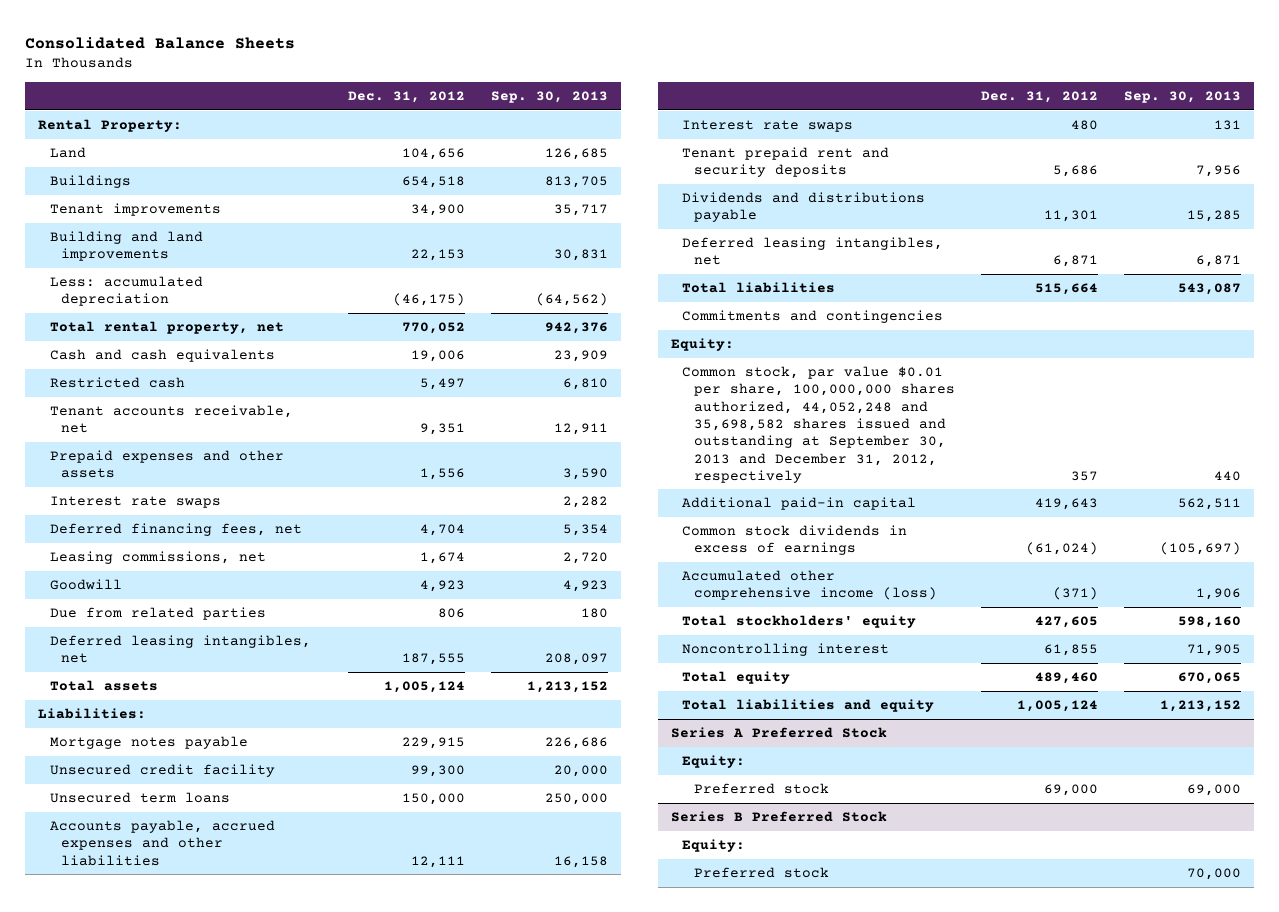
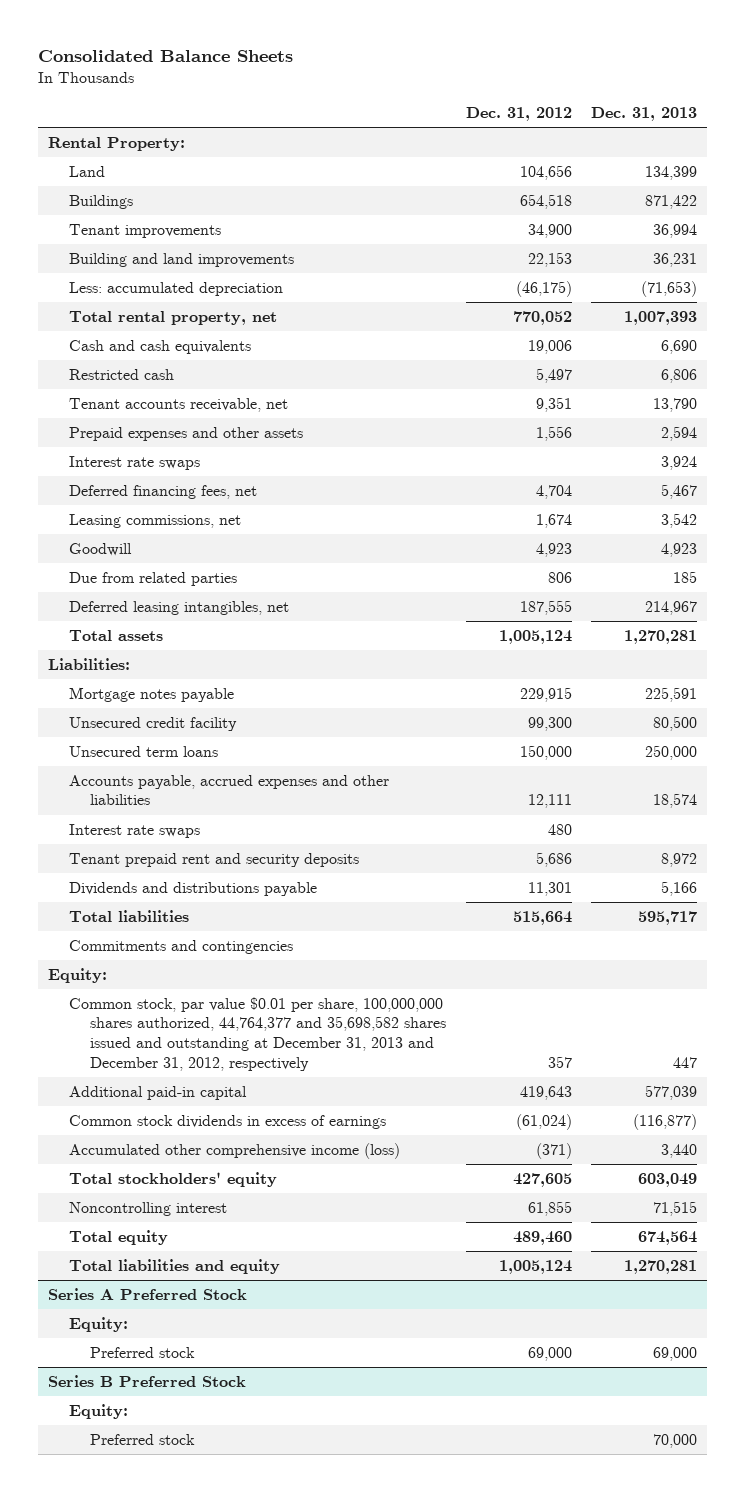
[491,91,609,104] Sep. 30, 2013 -> none
none -> [591,107,698,122] Dec. 31, 2013
[682,237,944,266] Deferred leasing intangibles, net -> none
[682,366,955,483] Common stock, par value $0.01 per share, 100,000,000 shares authorized, 44,052,248 and 35,698,582 shares issued and outstanding at September 30, 2013 and December 31, 2012, respectively -> [68,996,446,1071] Common stock, par value $0.01 per share, 100,000,000 shares authorized, 44,764,377 and 35,698,582 shares issued and outstanding at December 31, 2013 and December 31, 2012, respectively

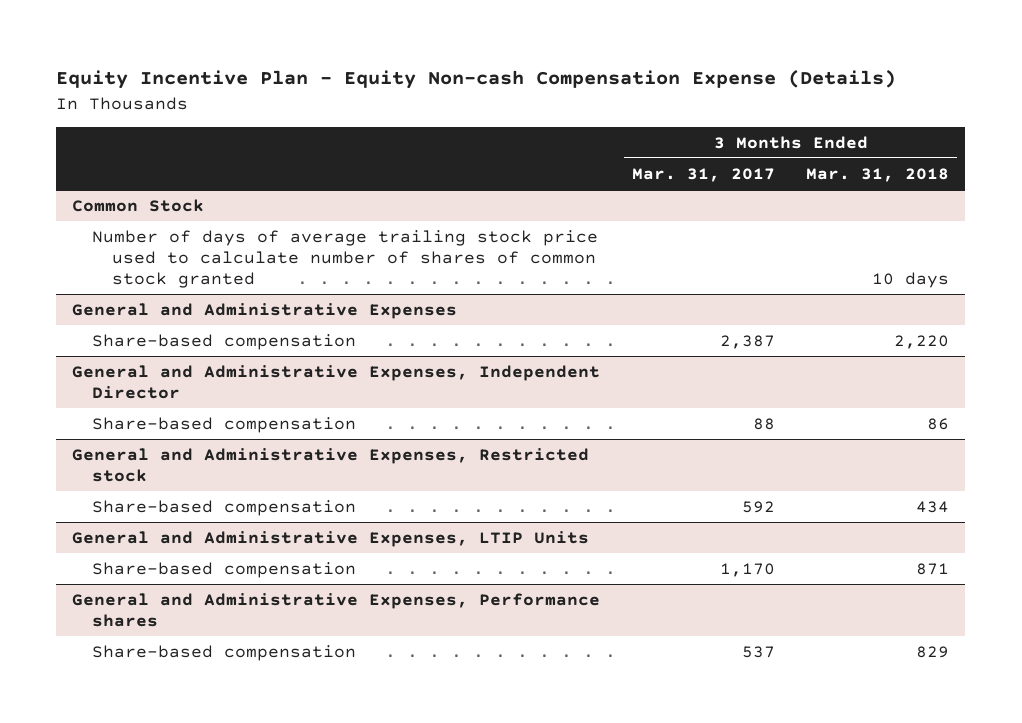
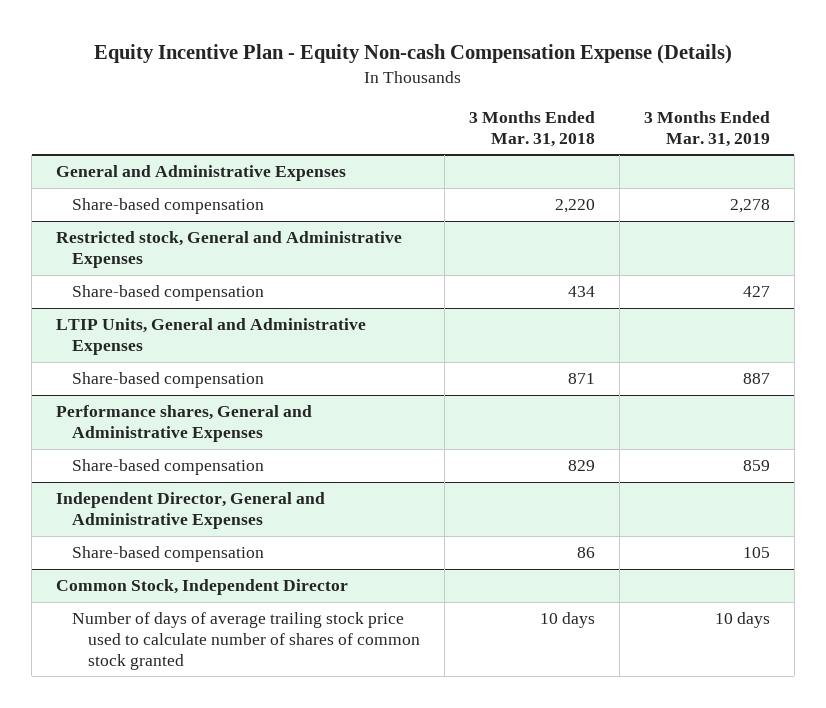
[631,167,775,182] Mar. 31, 2017 -> none
none -> [643,110,770,147] 3 Months Ended Mar. 31, 2019
[72,198,205,212] Common Stock -> none
[92,229,599,289] Number of days of average trailing stock price used to calculate number of shares of common stock granted -> none
[72,364,601,399] General and Administrative Expenses, Independent Director -> none
[92,416,357,433] Share-based compensation -> none
[72,447,590,482] General and Administrative Expenses, Restricted stock -> [55,231,402,268] Restricted stock, General and Administrative Expenses
[72,530,590,547] General and Administrative Expenses, LTIP Units -> [55,318,366,355] LTIP Units, General and Administrative Expenses
[72,592,601,627] General and Administrative Expenses, Performance shares -> [55,405,312,442] Performance shares, General and Administrative Expenses
none -> [55,492,325,529] Independent Director, General and Administrative Expenses
none -> [72,546,265,563] Share-based compensation
none -> [55,579,348,596] Common Stock, Independent Director
none -> [72,612,421,670] Number of days of average trailing stock price used to calculate number of shares of common stock granted

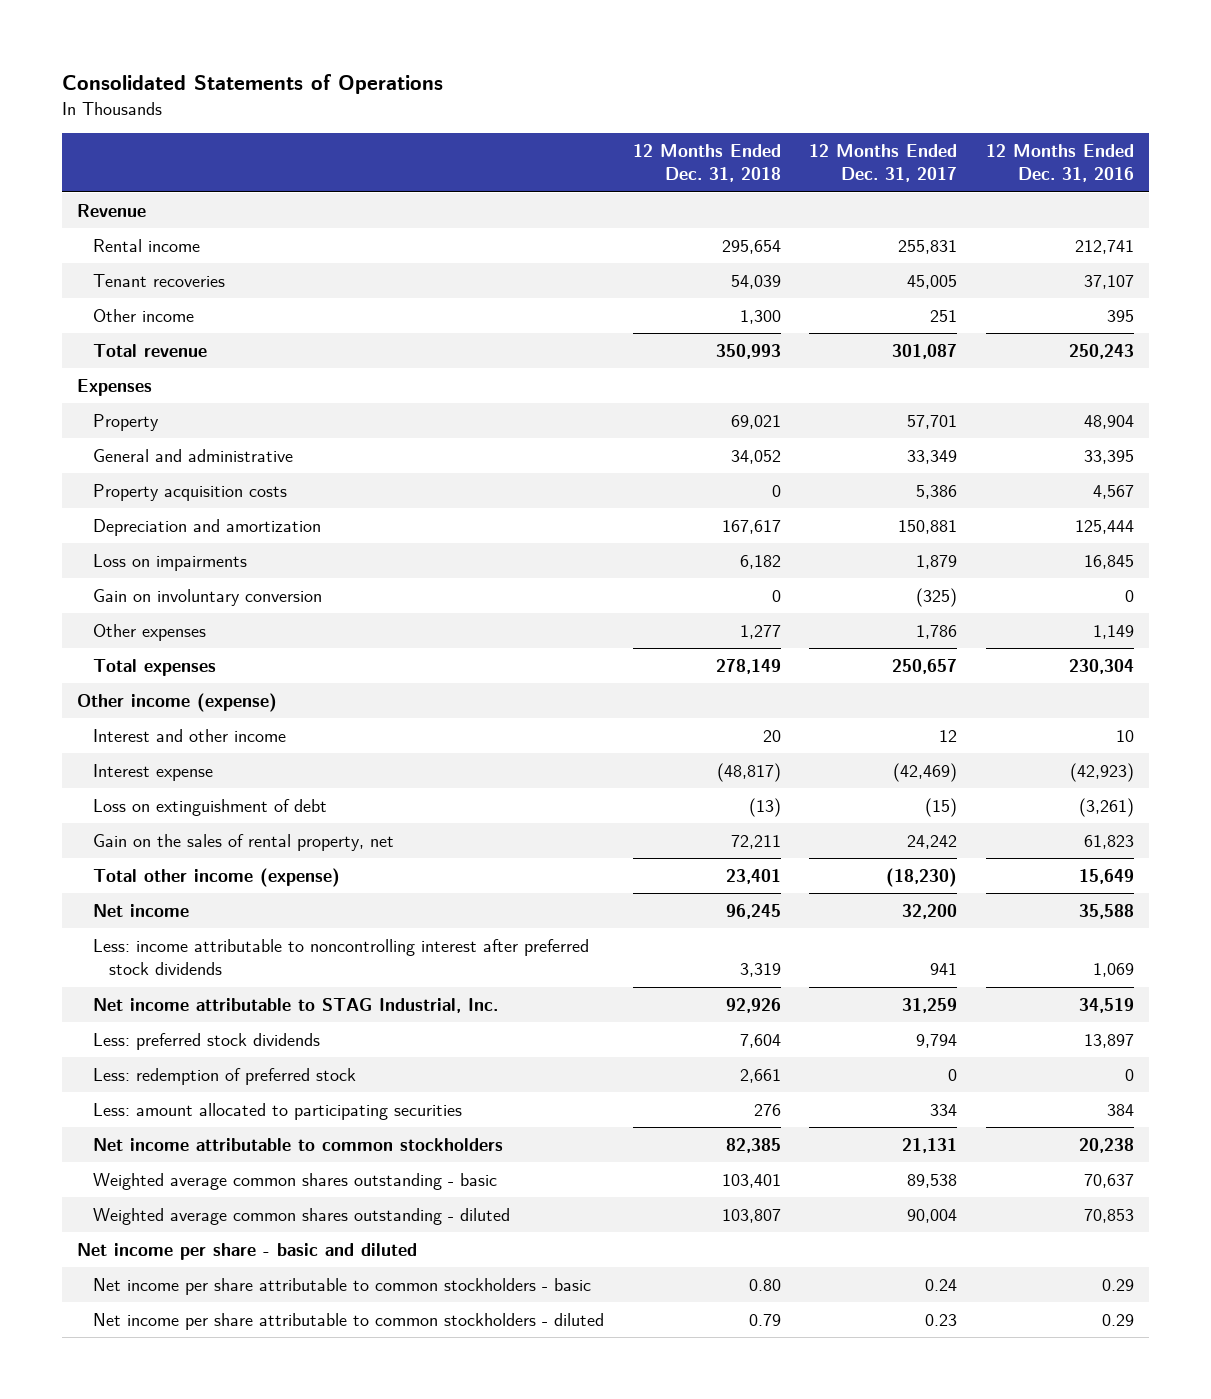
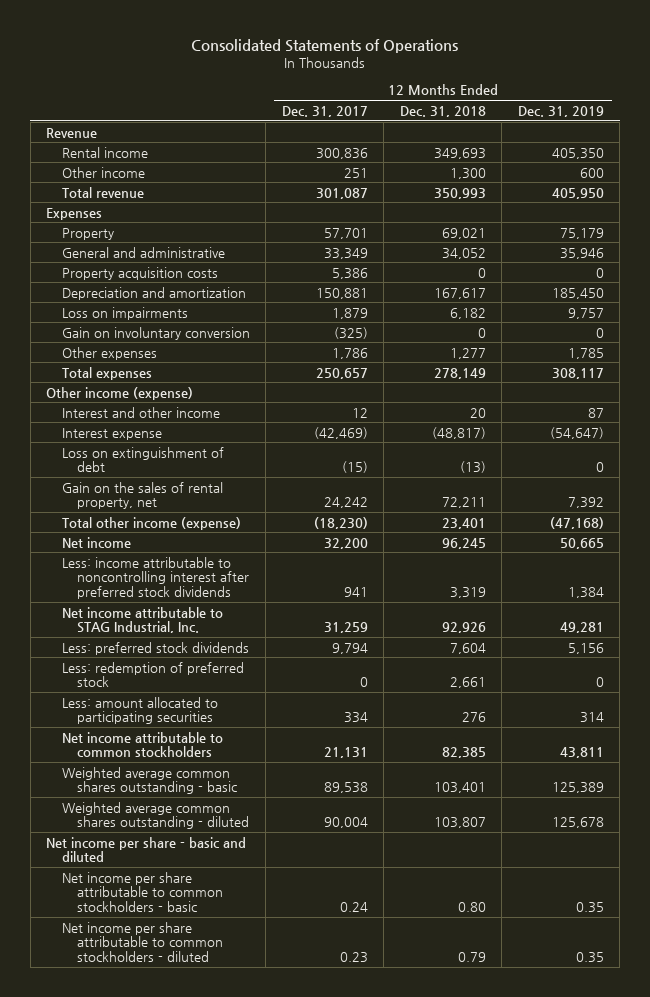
[986,143,1135,183] 12 Months Ended Dec. 31, 2016 -> none
none -> [517,105,604,117] Dec. 31, 2019
[92,273,225,287] Tenant recoveries -> none
[721,239,781,254] 295,654 -> [433,147,486,159] 349,693
[898,239,958,254] 255,831 -> [315,147,368,159] 300,836

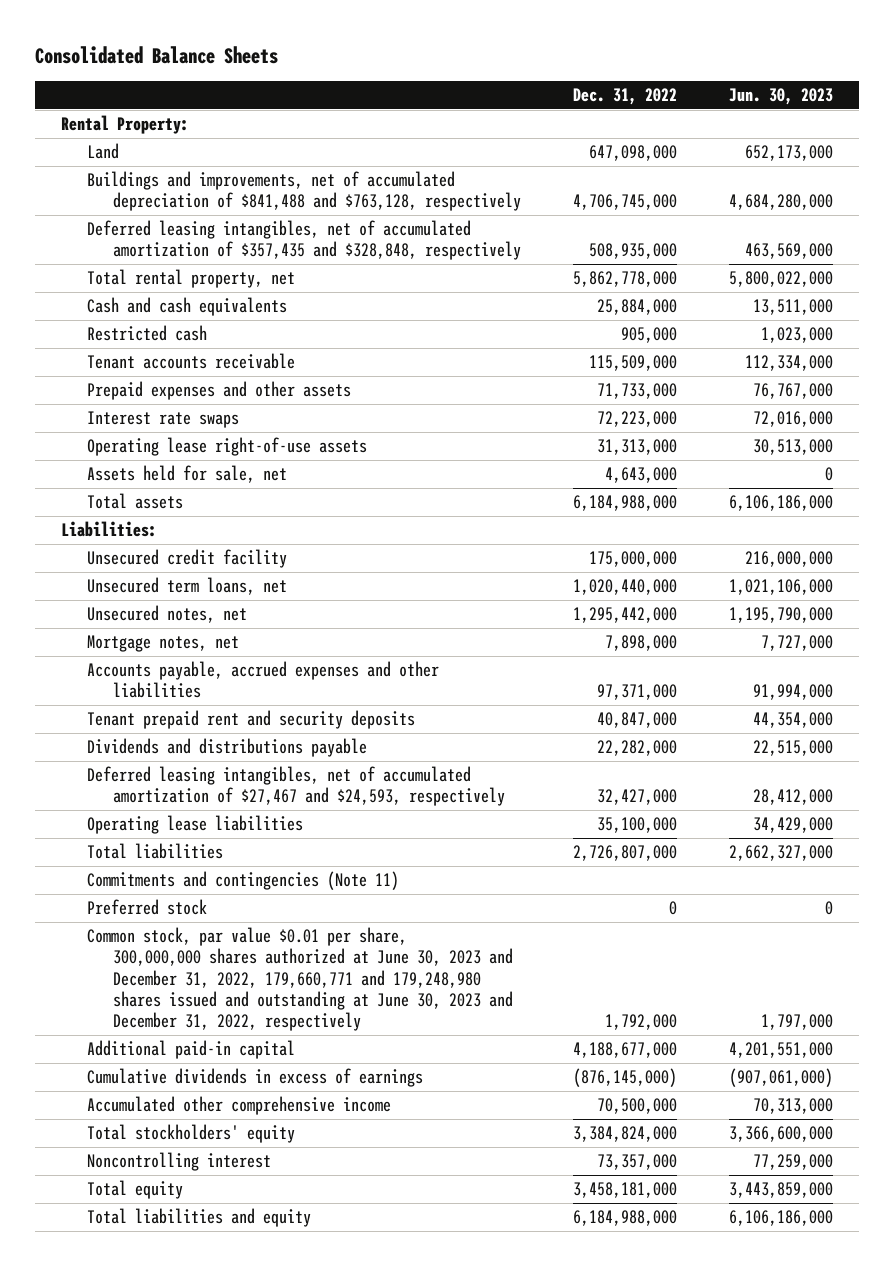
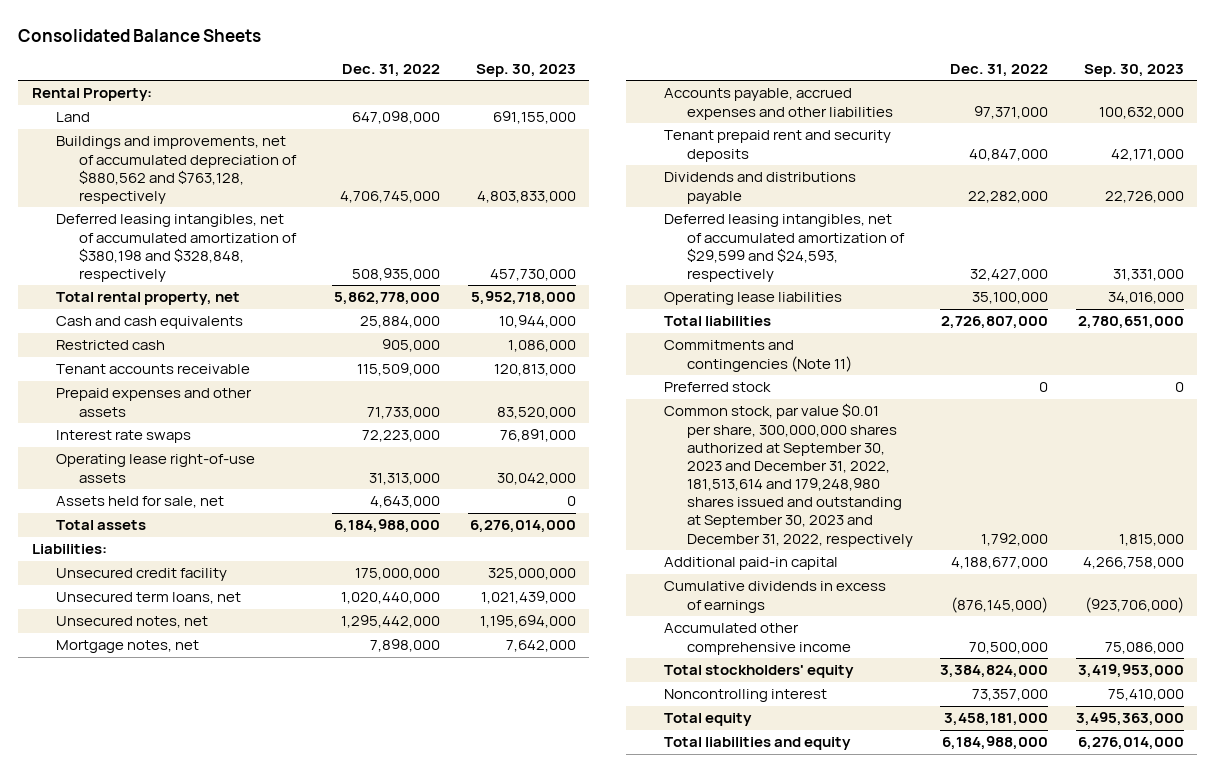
[728,88,833,106] Jun. 30, 2023 -> none
none -> [475,63,576,77] Sep. 30, 2023
[86,171,521,212] Buildings and improvements, net of accumulated depreciation of $841,488 and $763,128, respectively -> [55,136,298,204] Buildings and improvements, net of accumulated depreciation of $880,562 and $763,128, respectively
[86,220,521,261] Deferred leasing intangibles, net of accumulated amortization of $357,435 and $328,848, respectively -> [55,214,298,282] Deferred leasing intangibles, net of accumulated amortization of $380,198 and $328,848, respectively
[86,766,505,807] Deferred leasing intangibles, net of accumulated amortization of $27,467 and $24,593, respectively -> [663,214,906,282] Deferred leasing intangibles, net of accumulated amortization of $29,599 and $24,593, respectively
[86,927,513,1032] Common stock, par value $0.01 per share, 300,000,000 shares authorized at June 30, 2023 and December 31, 2022, 179,660,771 and 179,248,980 shares issued and outstanding at June 30, 2023 and December 31, 2022, respectively -> [663,403,914,547] Common stock, par value $0.01 per share, 300,000,000 shares authorized at September 30, 2023 and December 31, 2022, 181,513,614 and 179,248,980 shares issued and outstanding at September 30, 2023 and December 31, 2022, respectively

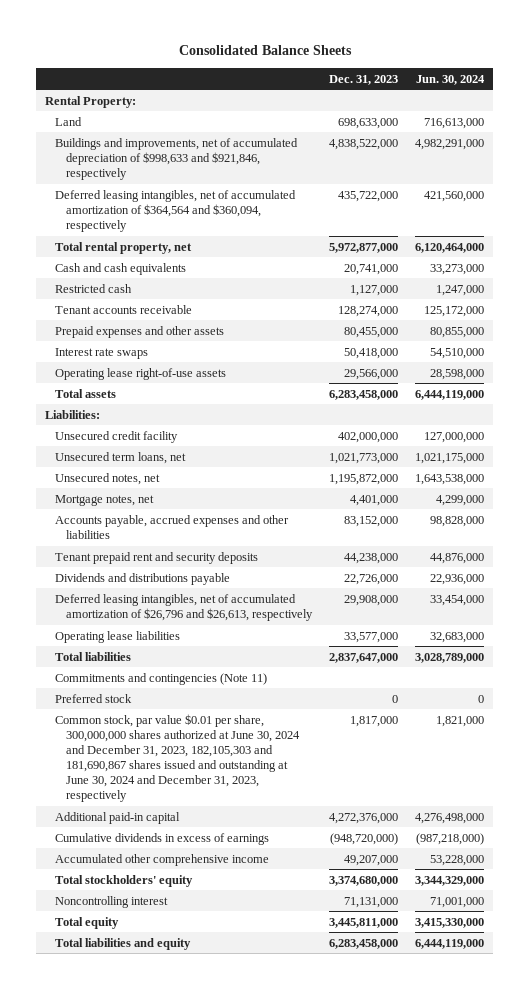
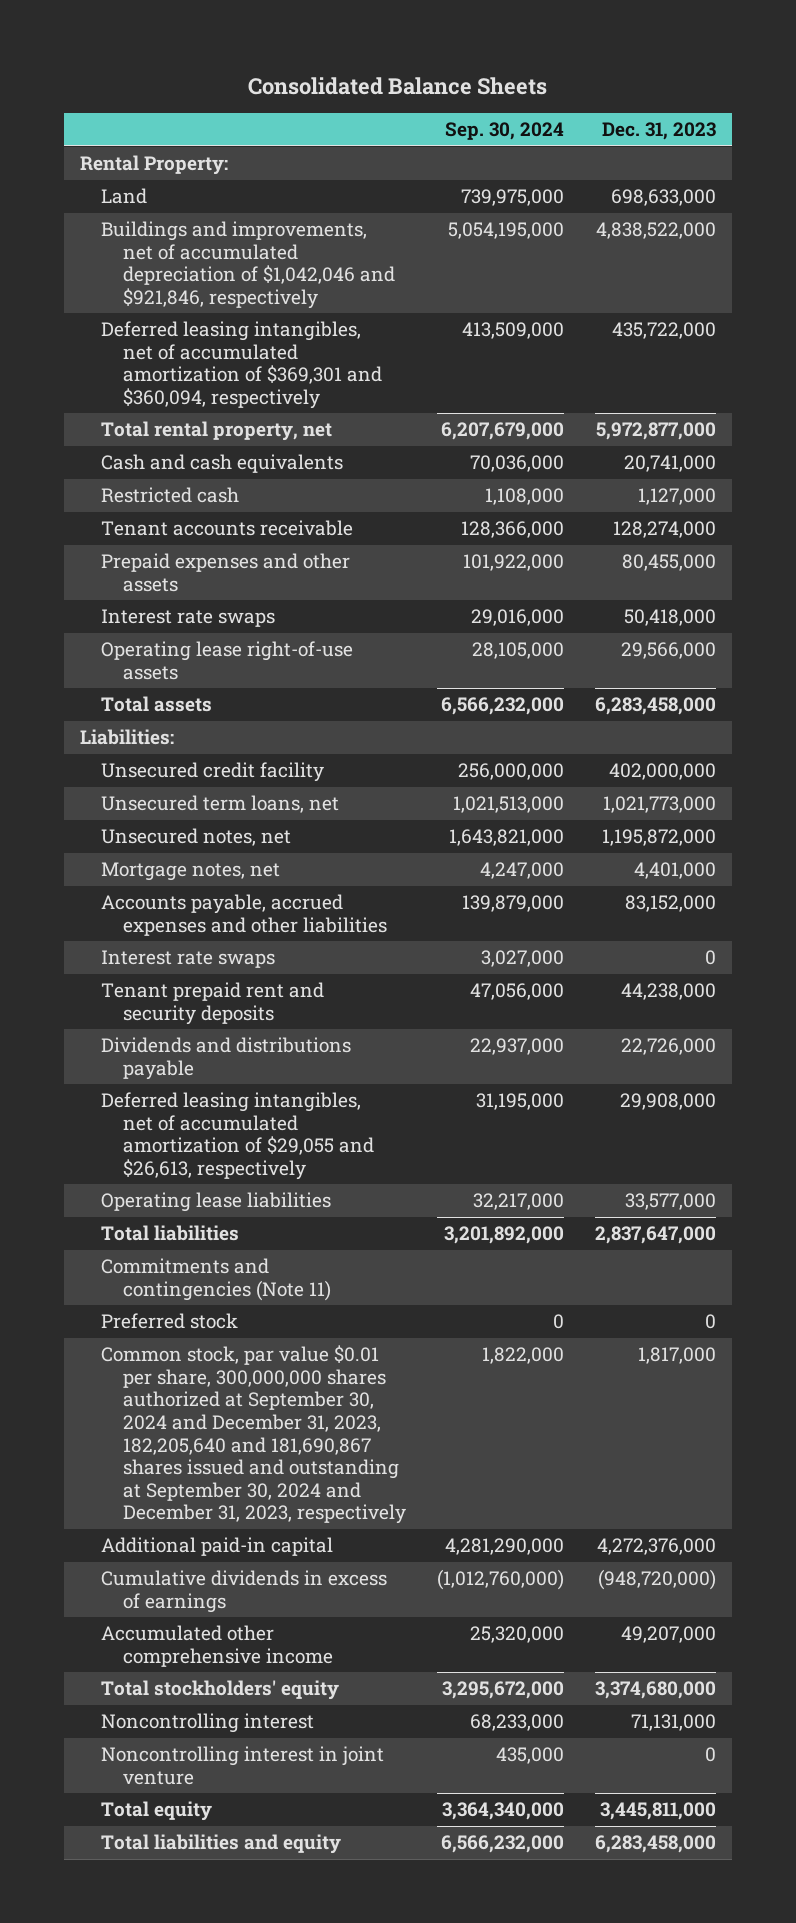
[416,74,486,85] Jun. 30, 2024 -> none
none -> [445,122,565,141] Sep. 30, 2024
[55,137,299,181] Buildings and improvements, net of accumulated depreciation of $998,633 and $921,846, respectively -> [101,221,395,309] Buildings and improvements, net of accumulated depreciation of $1,042,046 and $921,846, respectively
[55,189,297,233] Deferred leasing intangibles, net of accumulated amortization of $364,564 and $360,094, respectively -> [101,321,382,409] Deferred leasing intangibles, net of accumulated amortization of $369,301 and $360,094, respectively
none -> [101,950,276,969] Interest rate swaps
[55,593,313,621] Deferred leasing intangibles, net of accumulated amortization of $26,796 and $26,613, respectively -> [101,1092,374,1180] Deferred leasing intangibles, net of accumulated amortization of $29,055 and $26,613, respectively
[55,713,300,803] Common stock, par value $0.01 per share, 300,000,000 shares authorized at June 30, 2024 and December 31, 2023, 182,105,303 and 181,690,867 shares issued and outstanding at June 30, 2024 and December 31, 2023, respectively -> [101,1345,406,1525] Common stock, par value $0.01 per share, 300,000,000 shares authorized at September 30, 2024 and December 31, 2023, 182,205,640 and 181,690,867 shares issued and outstanding at September 30, 2024 and December 31, 2023, respectively
none -> [101,1746,385,1785] Noncontrolling interest in joint venture

